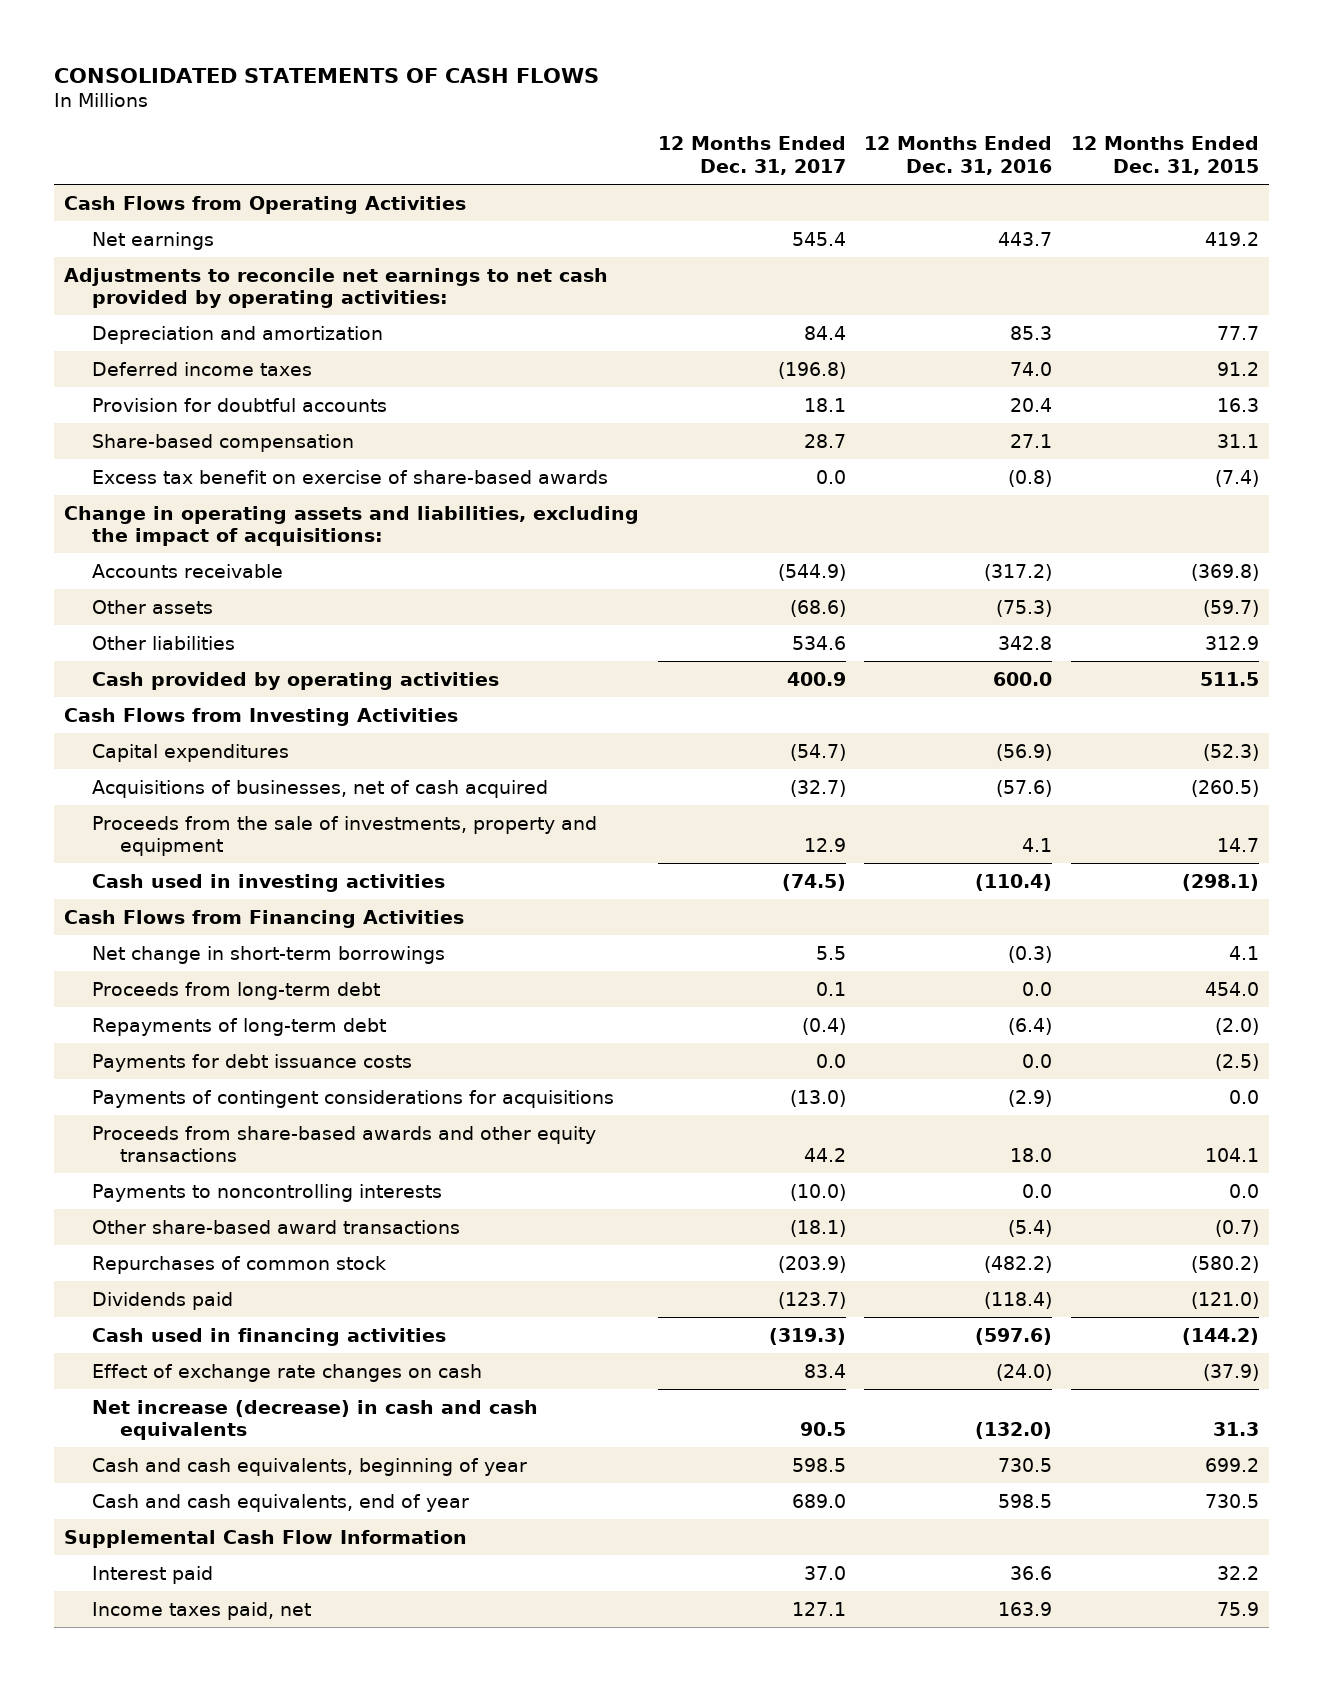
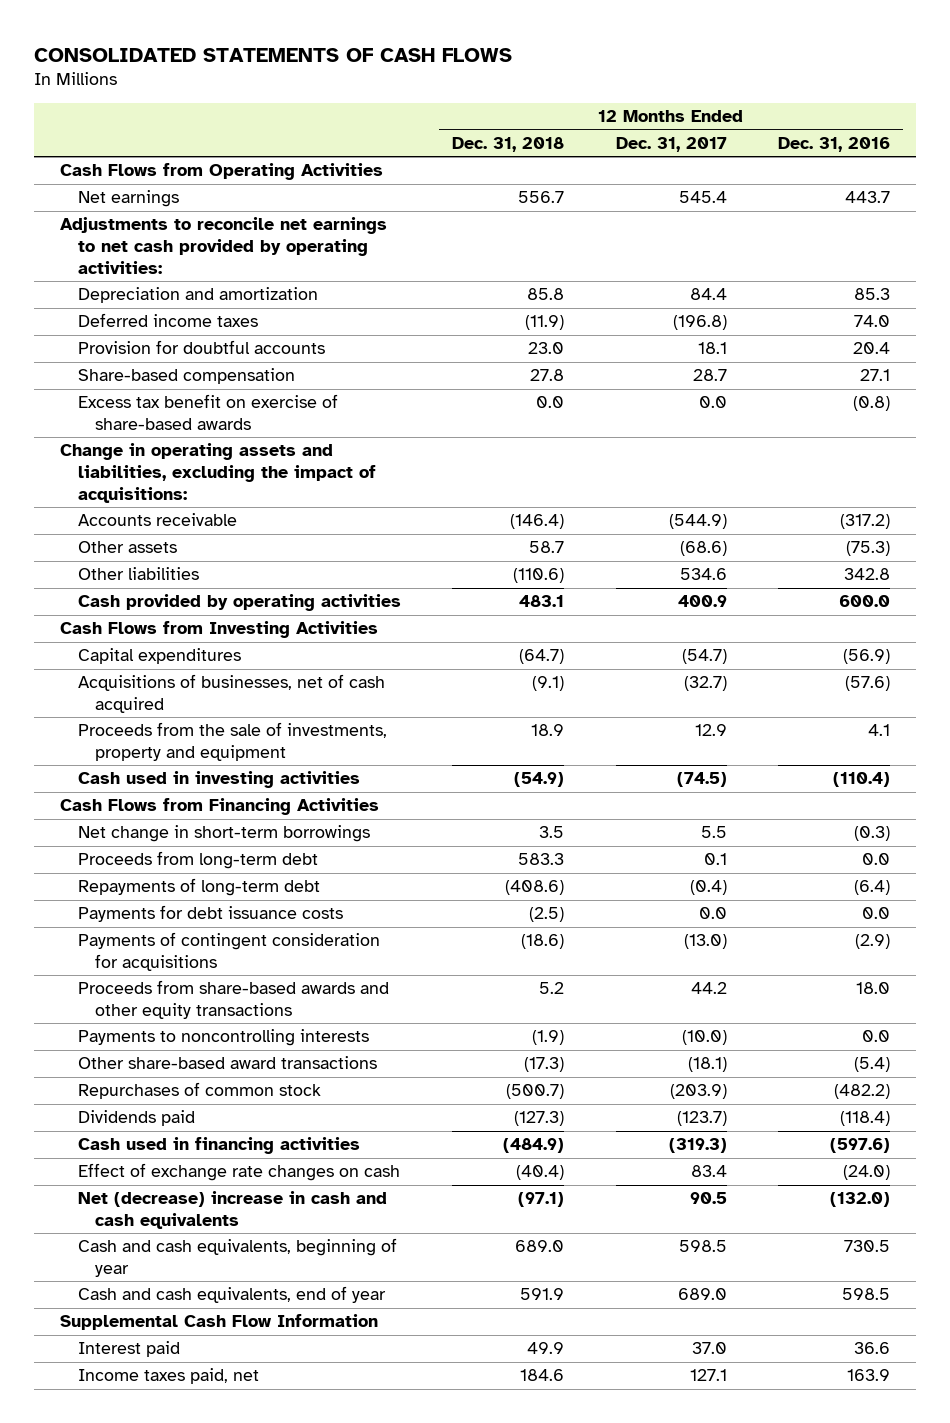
[1071,136,1260,176] 12 Months Ended Dec. 31, 2015 -> none
none -> [452,136,565,152] Dec. 31, 2018
[91,1089,614,1108] Payments of contingent considerations for acquisitions -> [77,932,380,972] Payments of contingent consideration for acquisitions
[91,1399,538,1441] Net increase (decrease) in cash and cash equivalents -> [77,1191,387,1230] Net (decrease) increase in cash and cash equivalents

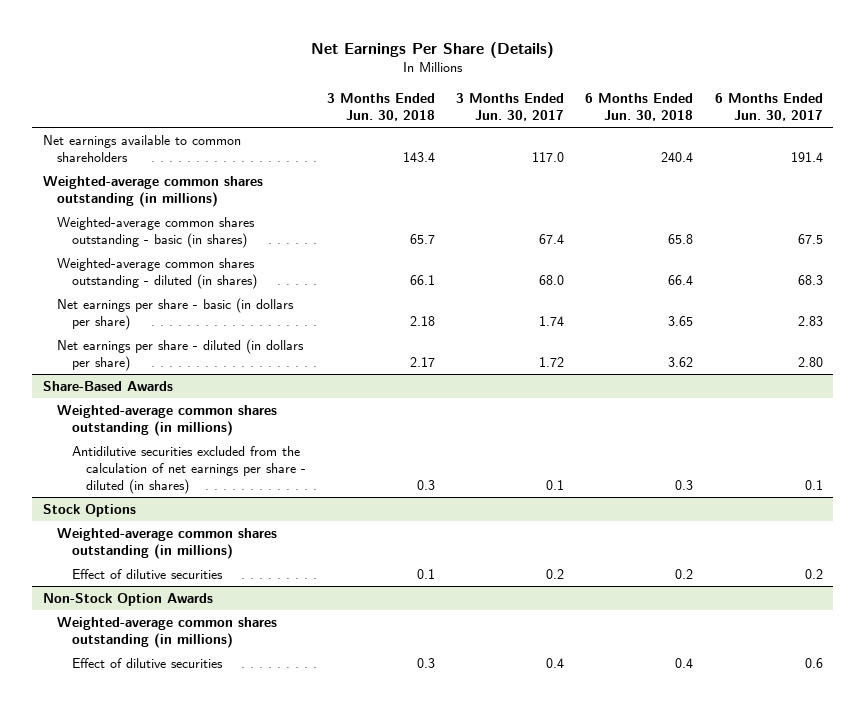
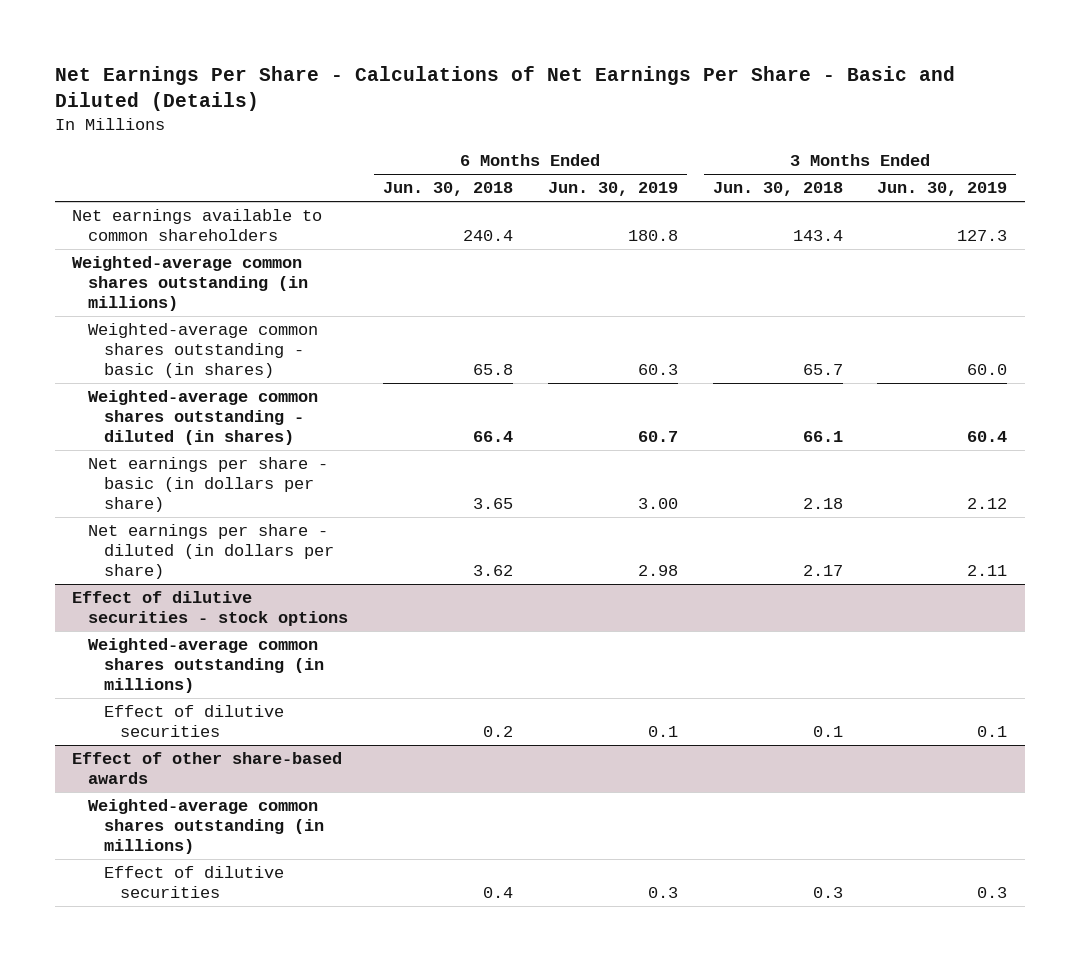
[310,41,554,58] Net Earnings Per Share (Details) -> [54,66,955,112] Net Earnings Per Share - Calculations of Net Earnings Per Share - Basic and Diluted (Details)
[456,93,565,122] 3 Months Ended Jun. 30, 2017 -> none
[714,93,823,122] 6 Months Ended Jun. 30, 2017 -> none
none -> [547,182,678,197] Jun. 30, 2019
none -> [877,182,1008,197] Jun. 30, 2019
[42,380,173,391] Share-Based Awards -> none
[57,404,278,436] Weighted-average common shares outstanding (in millions) -> none
[71,445,307,494] Antidilutive securities excluded from the calculation of net earnings per share - diluted (in shares) -> none
[42,503,136,517] Stock Options -> [72,591,349,626] Effect of dilutive securities - stock options
[42,592,213,606] Non-Stock Option Awards -> [72,752,343,784] Effect of other share-based awards

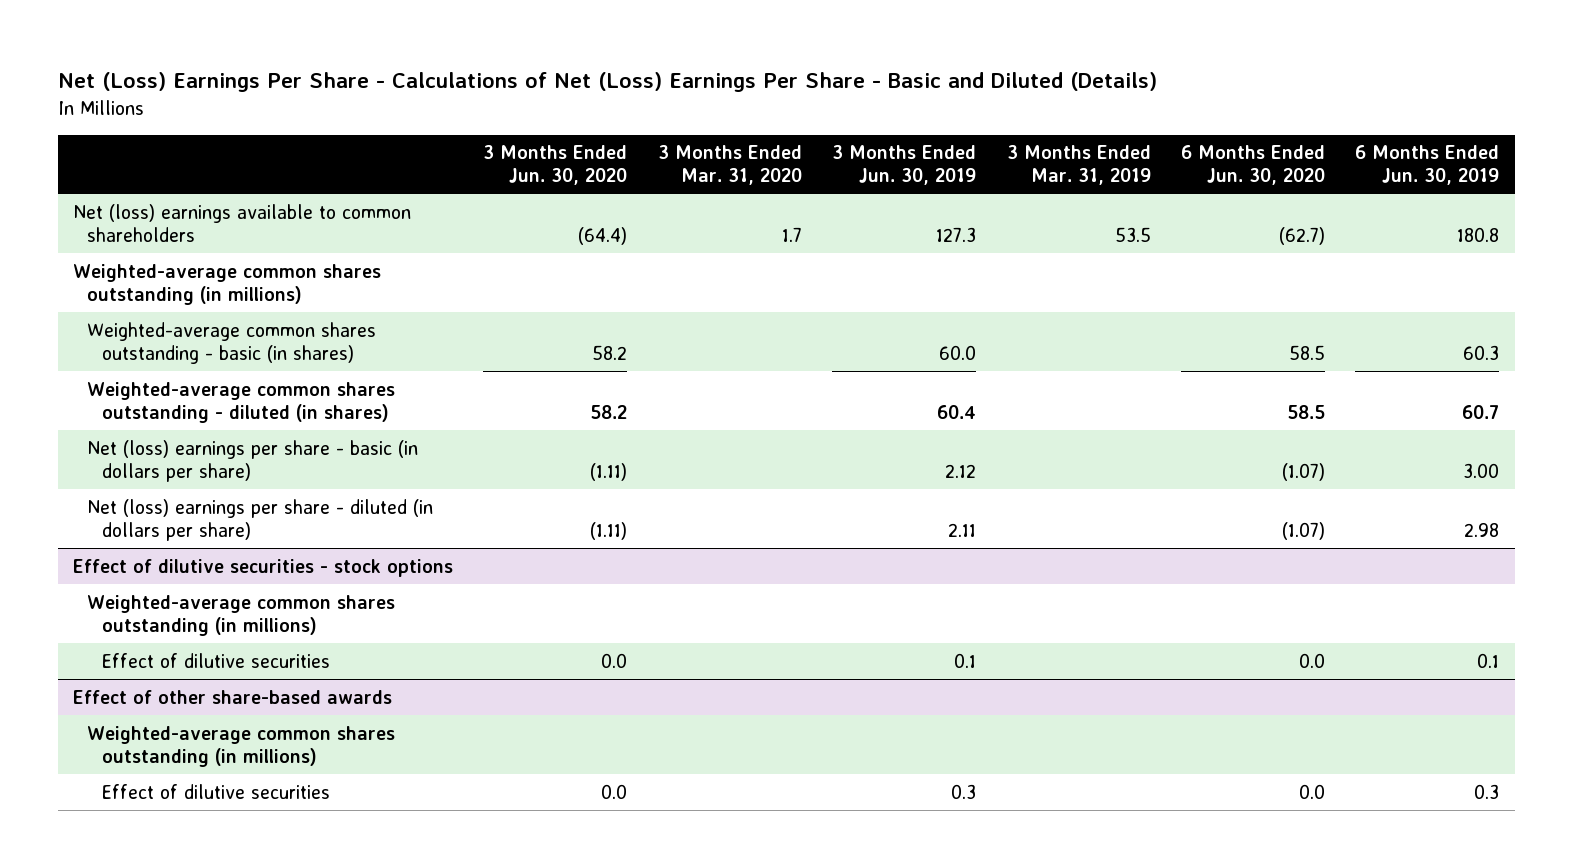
[54,66,955,112] Net Earnings Per Share - Calculations of Net Earnings Per Share - Basic and Diluted (Details) -> [57,72,1157,93] Net (Loss) Earnings Per Share - Calculations of Net (Loss) Earnings Per Share - Basic and Diluted (Details)
[382,182,513,197] Jun. 30, 2018 -> none
[712,182,843,197] Jun. 30, 2018 -> none
none -> [483,145,628,186] 3 Months Ended Jun. 30, 2020
none -> [657,145,802,186] 3 Months Ended Mar. 31, 2020
none -> [1006,145,1151,186] 3 Months Ended Mar. 31, 2019
none -> [1181,145,1326,186] 6 Months Ended Jun. 30, 2020
[72,209,323,241] Net earnings available to common shareholders -> [73,203,412,242] Net (loss) earnings available to common shareholders
[88,457,329,512] Net earnings per share - basic (in dollars per share) -> [87,439,419,482] Net (loss) earnings per share - basic (in dollars per share)
[88,524,335,579] Net earnings per share - diluted (in dollars per share) -> [87,498,434,541] Net (loss) earnings per share - diluted (in dollars per share)

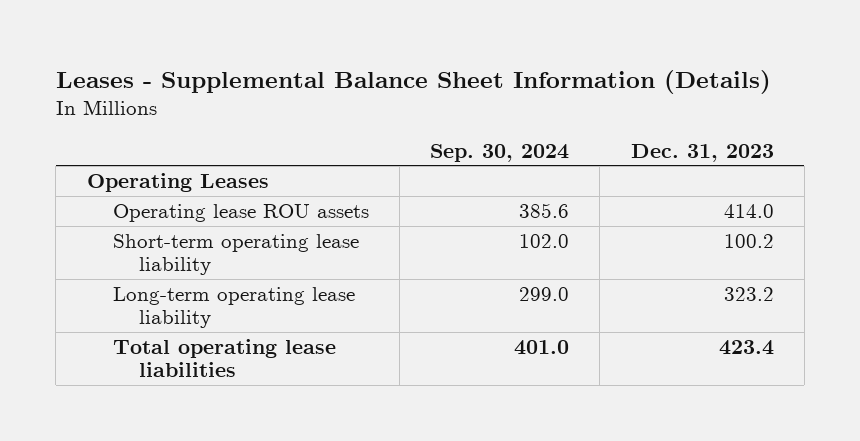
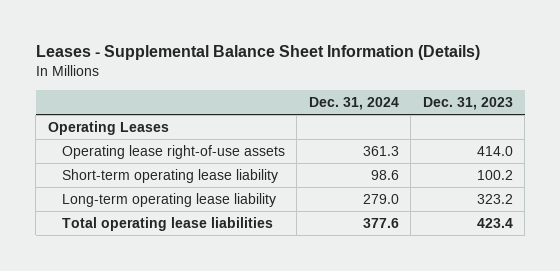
[430,143,570,162] Sep. 30, 2024 -> none
none -> [308,96,399,110] Dec. 31, 2024
[112,203,369,222] Operating lease ROU assets -> [62,144,286,159] Operating lease right-of-use assets

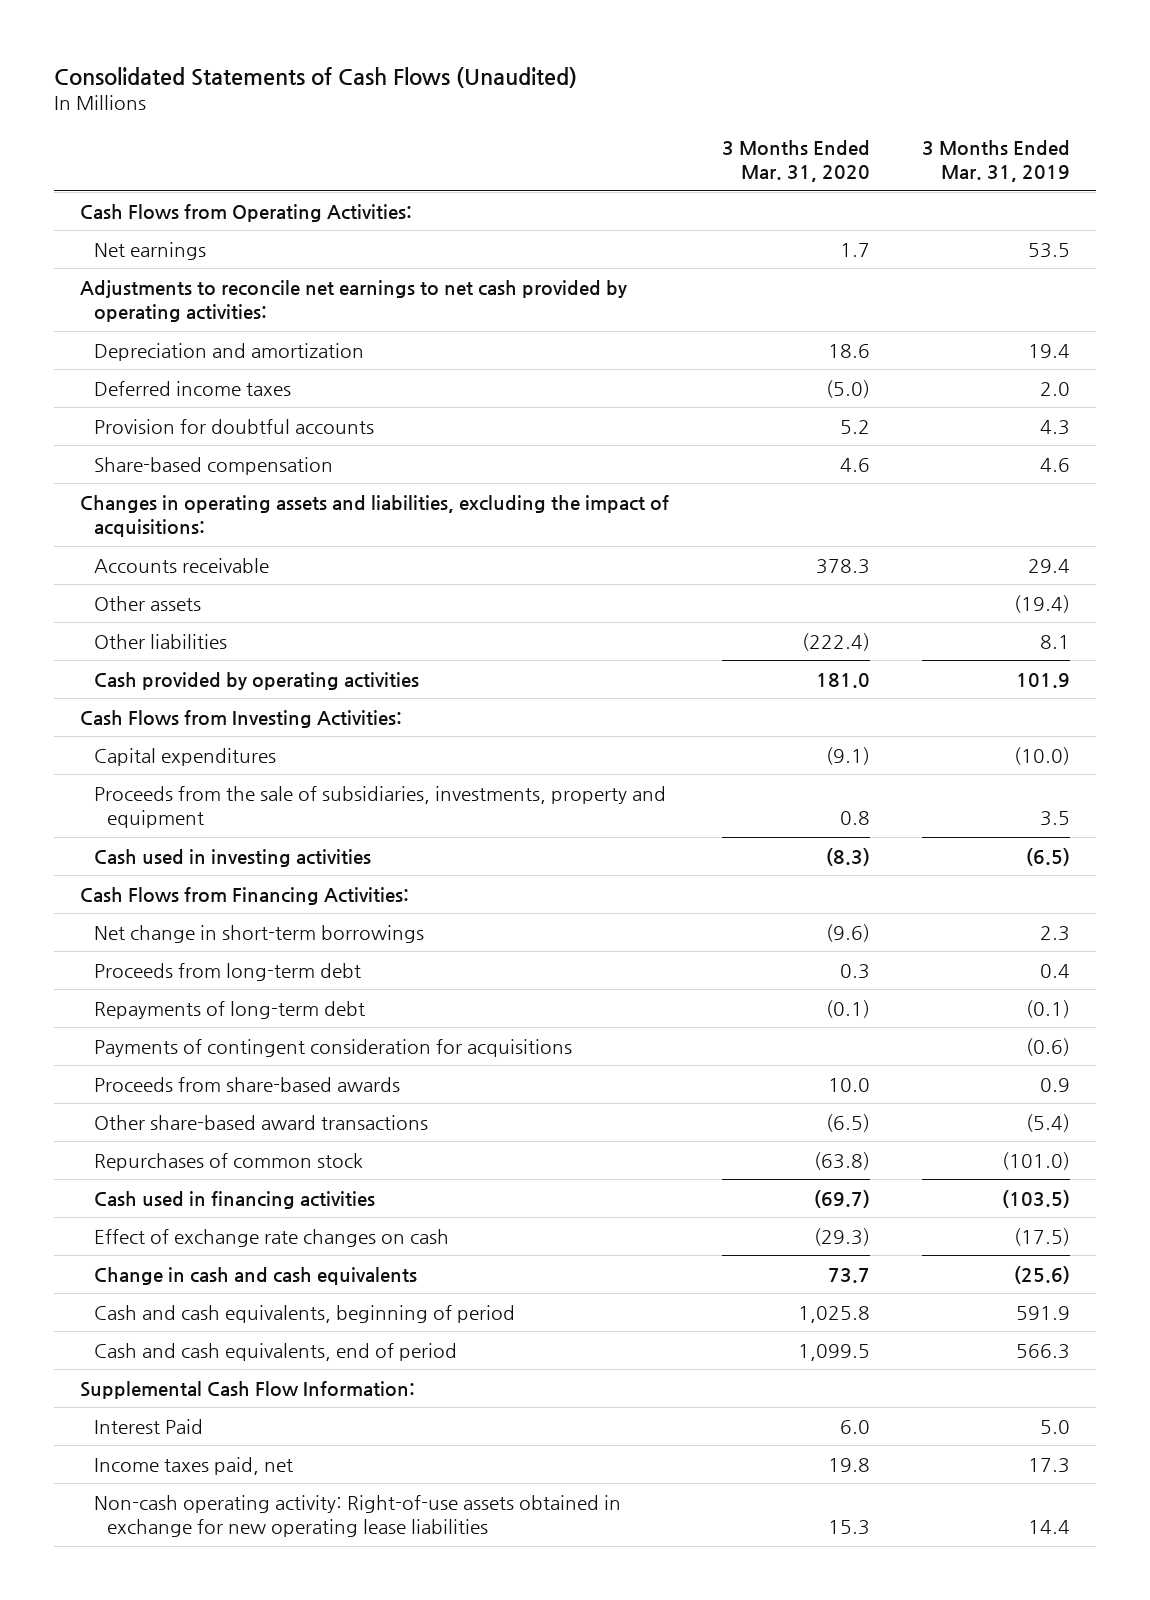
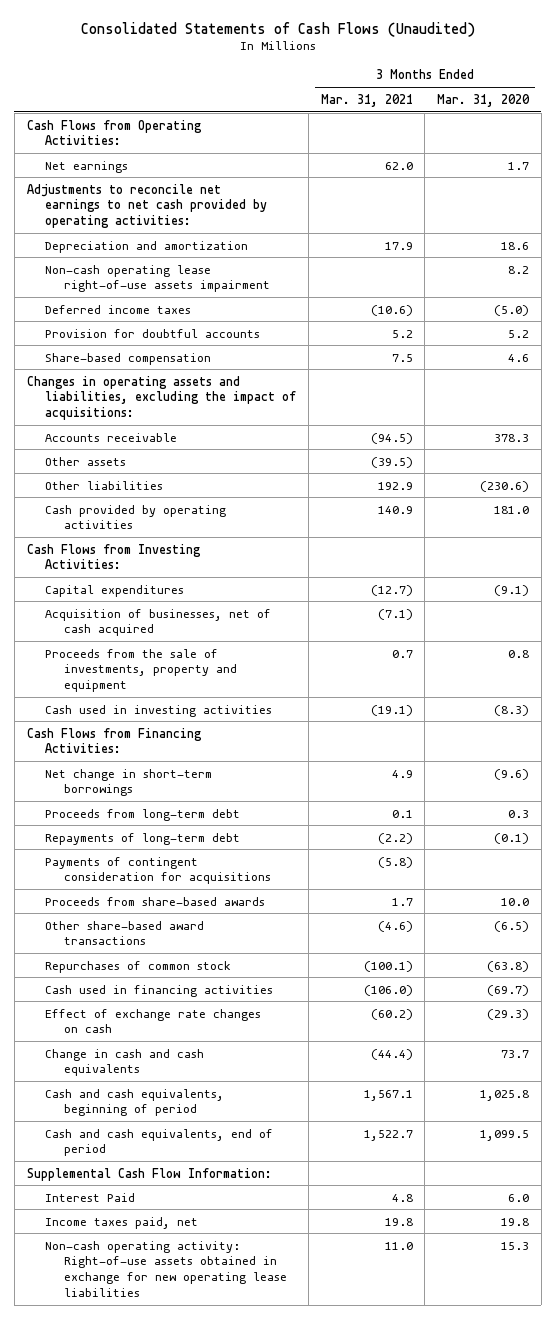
[921,140,1070,183] 3 Months Ended Mar. 31, 2019 -> none
none -> [320,93,413,107] Mar. 31, 2021
none -> [45,264,271,293] Non-cash operating lease right-of-use assets impairment
[801,632,870,651] (222.4) -> [480,480,530,492] (230.6)
none -> [45,608,272,637] Acquisition of businesses, net of cash acquired
[93,785,666,829] Proceeds from the sale of subsidiaries, investments, property and equipment -> [45,648,238,692] Proceeds from the sale of investments, property and equipment

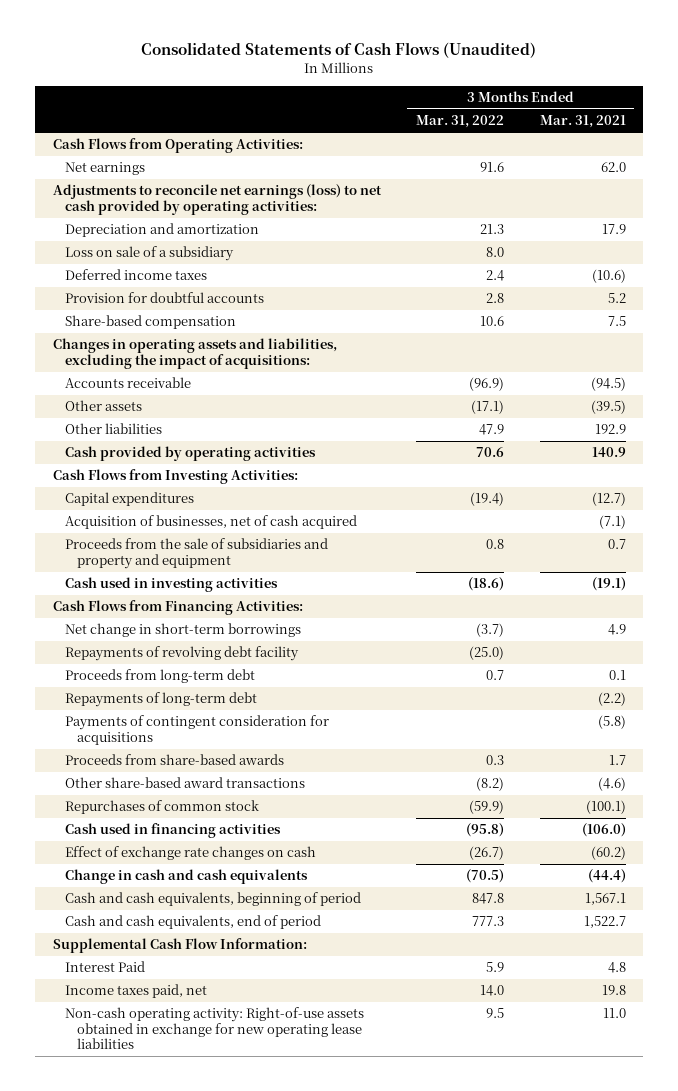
[437,93,531,107] Mar. 31, 2020 -> none
none -> [416,115,505,129] Mar. 31, 2022
[26,183,268,228] Adjustments to reconcile net earnings to net cash provided by operating activities: -> [52,184,382,215] Adjustments to reconcile net earnings (loss) to net cash provided by operating activities:
[45,264,271,293] Non-cash operating lease right-of-use assets impairment -> none
none -> [65,246,235,262] Loss on sale of a subsidiary
[45,648,238,692] Proceeds from the sale of investments, property and equipment -> [65,538,329,569] Proceeds from the sale of subsidiaries and property and equipment
none -> [65,646,300,662] Repayments of revolving debt facility

